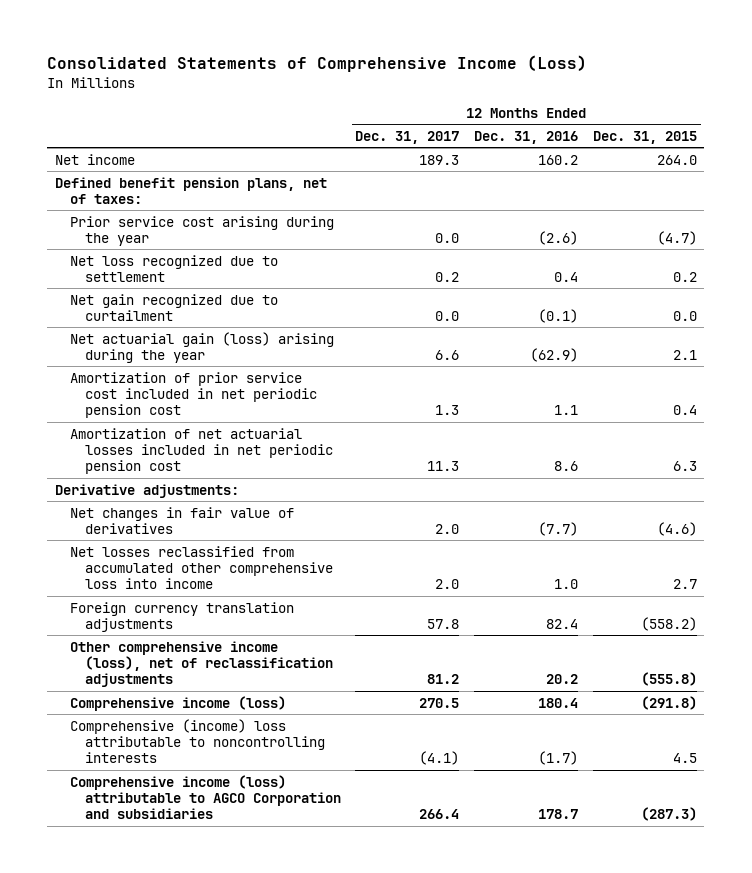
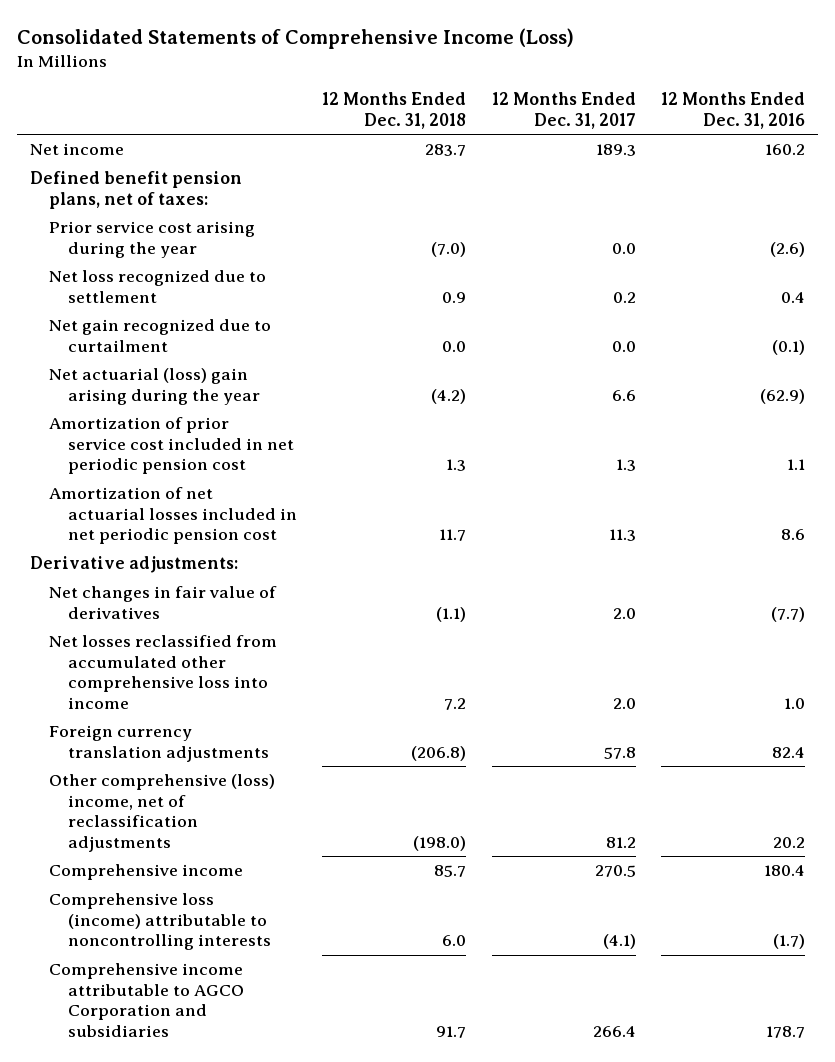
[592,130,697,144] Dec. 31, 2015 -> none
none -> [322,92,467,129] 12 Months Ended Dec. 31, 2018
[69,331,334,363] Net actuarial gain (loss) arising during the year -> [48,368,260,405] Net actuarial (loss) gain arising during the year
[69,640,333,688] Other comprehensive income (loss), net of reclassification adjustments -> [48,774,275,852] Other comprehensive (loss) income, net of reclassification adjustments
[69,695,286,711] Comprehensive income (loss) -> [48,864,243,881] Comprehensive income
[69,718,325,764] Comprehensive (income) loss attributable to noncontrolling interests -> [48,893,271,951] Comprehensive loss (income) attributable to noncontrolling interests
[69,774,341,820] Comprehensive income (loss) attributable to AGCO Corporation and subsidiaries -> [48,963,244,1037] Comprehensive income attributable to AGCO Corporation and subsidiaries

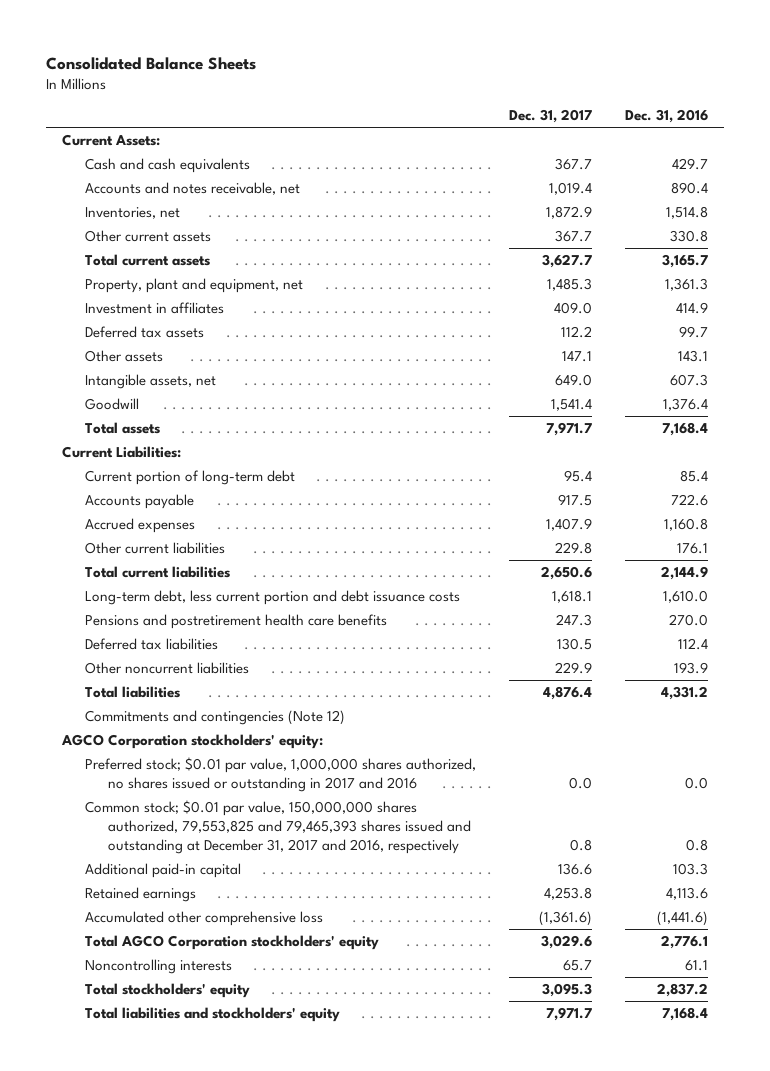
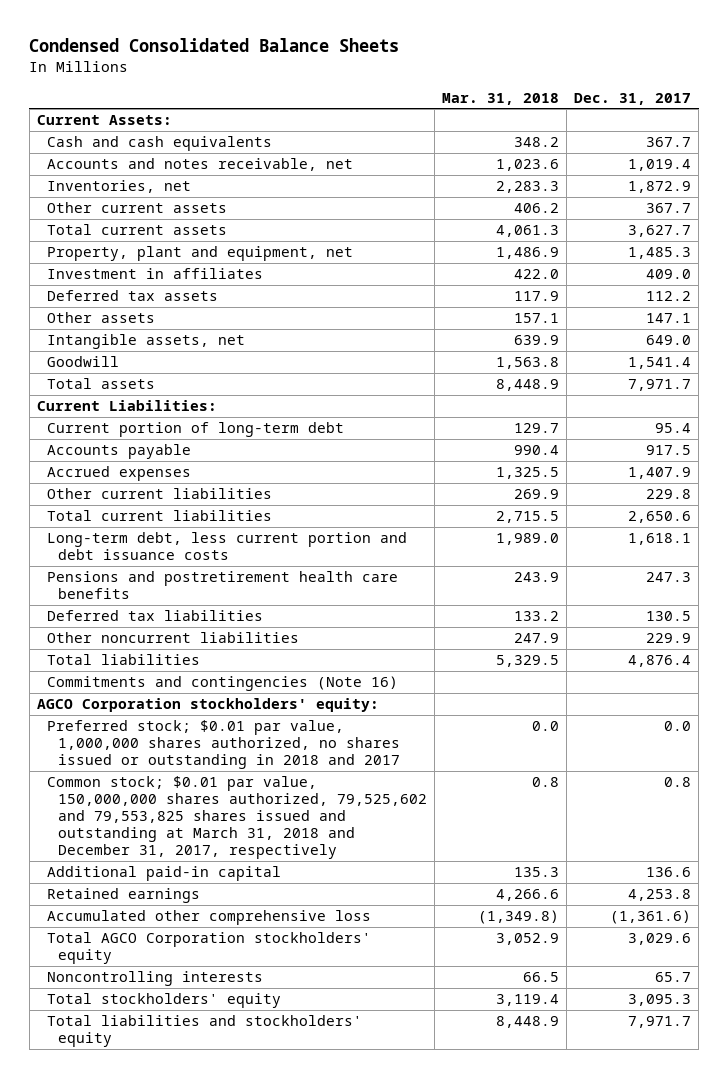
[45,56,256,70] Consolidated Balance Sheets -> [29,38,400,53] Condensed Consolidated Balance Sheets
[624,109,708,124] Dec. 31, 2016 -> none
none -> [441,92,559,105] Mar. 31, 2018
[84,709,345,725] Commitments and contingencies (Note 12) -> [47,676,399,692] Commitments and contingencies (Note 16)
[84,756,476,792] Preferred stock; $0.01 par value, 1,000,000 shares authorized, no shares issued or outstanding in 2017 and 2016 -> [47,720,400,770] Preferred stock; $0.01 par value, 1,000,000 shares authorized, no shares issued or outstanding in 2018 and 2017
[84,799,471,854] Common stock; $0.01 par value, 150,000,000 shares authorized, 79,553,825 and 79,465,393 shares issued and outstanding at December 31, 2017 and 2016, respectively -> [47,776,427,859] Common stock; $0.01 par value, 150,000,000 shares authorized, 79,525,602 and 79,553,825 shares issued and outstanding at March 31, 2018 and December 31, 2017, respectively

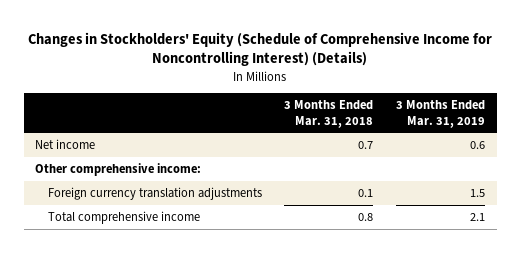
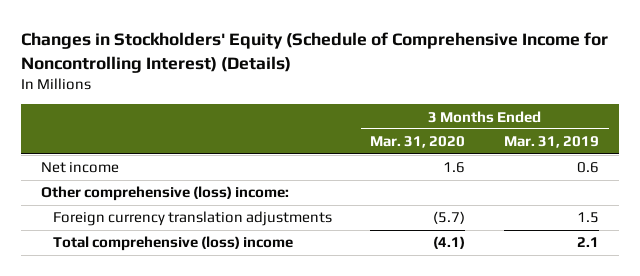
[284,100,374,128] 3 Months Ended Mar. 31, 2018 -> none
none -> [370,136,466,149] Mar. 31, 2020
[35,163,202,177] Other comprehensive income: -> [40,186,289,202] Other comprehensive (loss) income:
[47,211,200,225] Total comprehensive income -> [52,236,293,252] Total comprehensive (loss) income

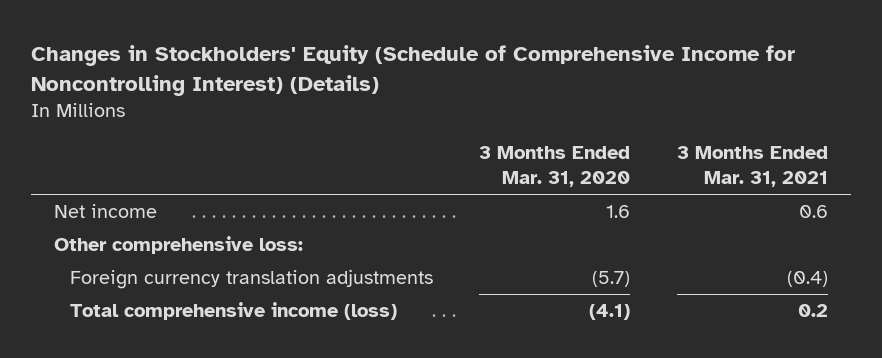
[504,136,600,149] Mar. 31, 2019 -> none
none -> [676,146,828,188] 3 Months Ended Mar. 31, 2021
[40,186,289,202] Other comprehensive (loss) income: -> [54,236,304,255] Other comprehensive loss:
[52,236,293,252] Total comprehensive (loss) income -> [69,302,397,321] Total comprehensive income (loss)

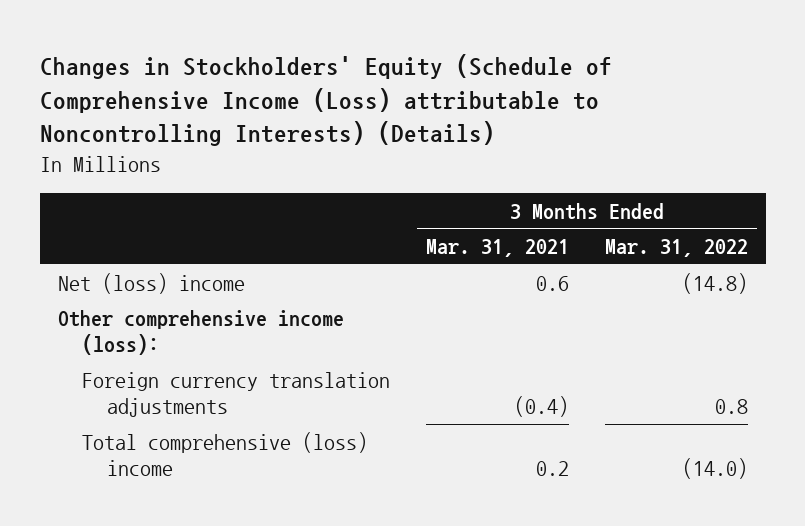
[30,44,795,96] Changes in Stockholders' Equity (Schedule of Comprehensive Income for Noncontrolling Interest) (Details) -> [39,53,612,147] Changes in Stockholders' Equity (Schedule of Comprehensive Income (Loss) attributable to Noncontrolling Interests) (Details)
[479,146,631,188] 3 Months Ended Mar. 31, 2020 -> none
none -> [604,238,748,257] Mar. 31, 2022
[54,204,158,219] Net income -> [57,272,245,294] Net (loss) income
[54,236,304,255] Other comprehensive loss: -> [57,309,344,355] Other comprehensive income (loss):
[69,302,397,321] Total comprehensive income (loss) -> [82,431,369,476] Total comprehensive (loss) income

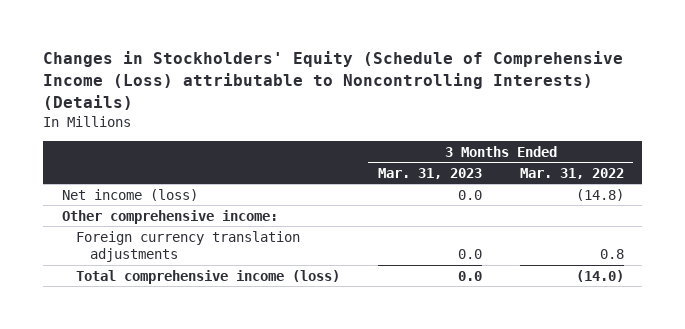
[426,238,570,257] Mar. 31, 2021 -> none
none -> [377,167,482,179] Mar. 31, 2023
[57,272,245,294] Net (loss) income -> [61,188,198,201] Net income (loss)
[57,309,344,355] Other comprehensive income (loss): -> [61,209,278,224] Other comprehensive income:
[82,431,369,476] Total comprehensive (loss) income -> [75,269,340,284] Total comprehensive income (loss)

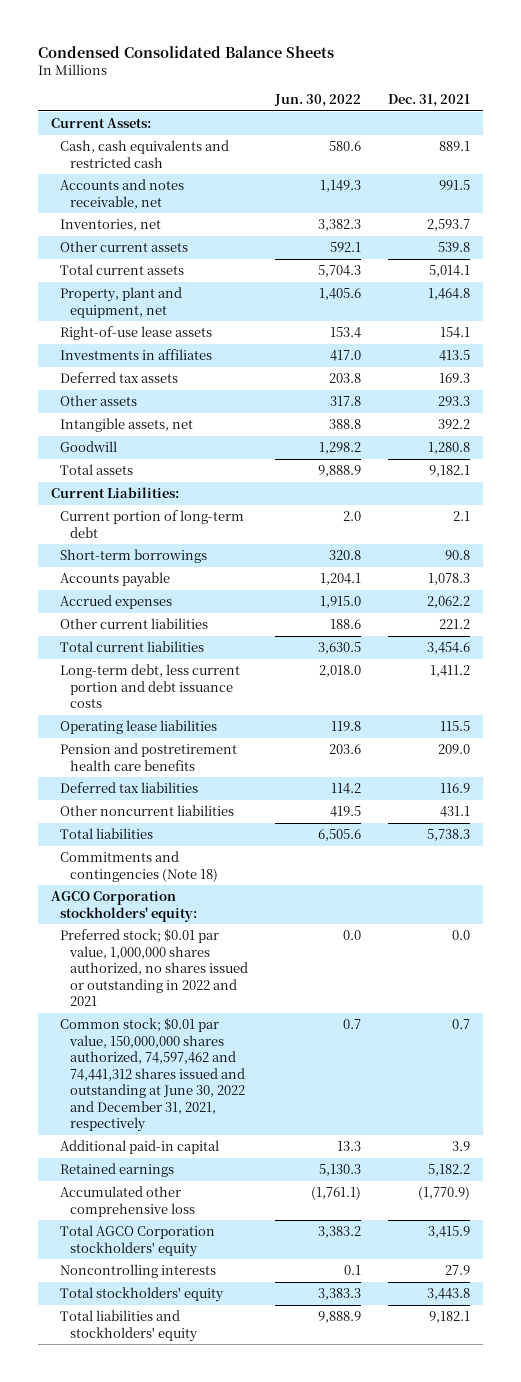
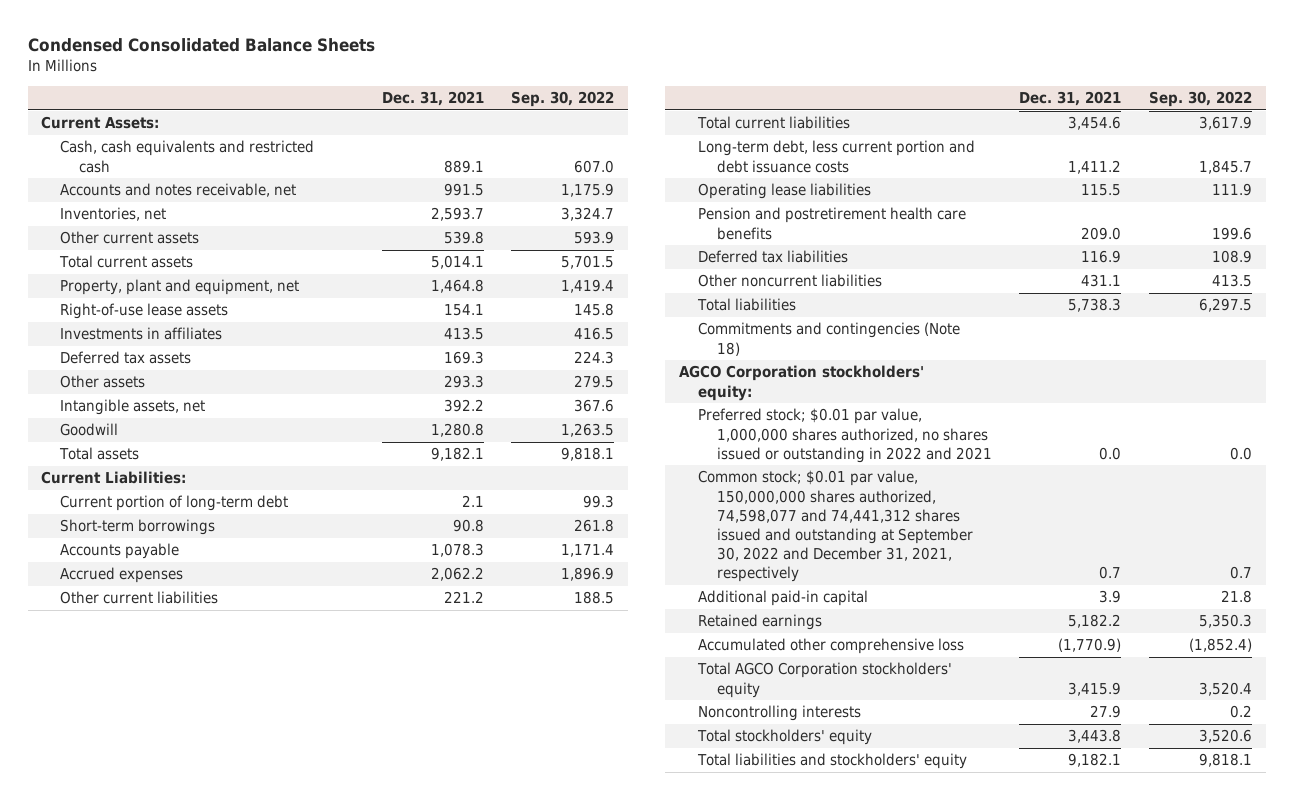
[273,93,361,107] Jun. 30, 2022 -> none
none -> [511,91,615,108] Sep. 30, 2022
[60,1018,245,1133] Common stock; $0.01 par value, 150,000,000 shares authorized, 74,597,462 and 74,441,312 shares issued and outstanding at June 30, 2022 and December 31, 2021, respectively -> [697,470,973,583] Common stock; $0.01 par value, 150,000,000 shares authorized, 74,598,077 and 74,441,312 shares issued and outstanding at September 30, 2022 and December 31, 2021, respectively

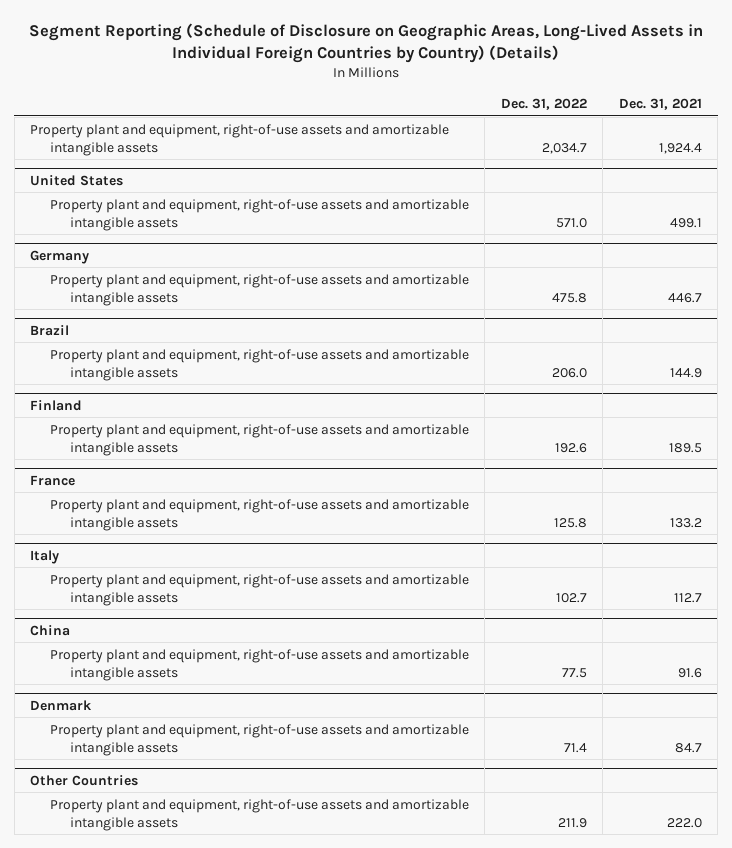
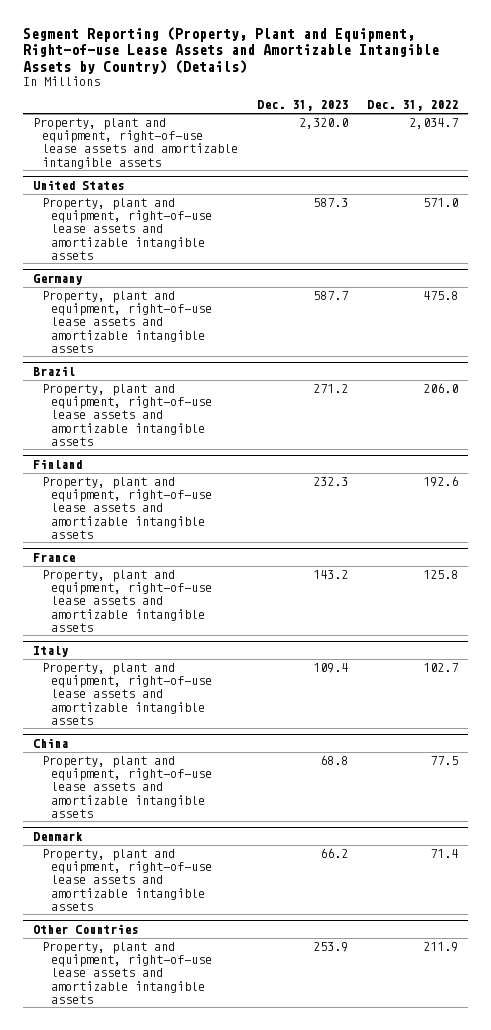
[28,23,703,64] Segment Reporting (Schedule of Disclosure on Geographic Areas, Long-Lived Assets in Individual Foreign Countries by Country) (Details) -> [23,27,440,74] Segment Reporting (Property, Plant and Equipment, Right-of-use Lease Assets and Amortizable Intangible Assets by Country) (Details)
[618,98,702,111] Dec. 31, 2021 -> none
none -> [257,100,349,112] Dec. 31, 2023
[30,123,450,156] Property plant and equipment, right-of-use assets and amortizable intangible assets -> [32,118,238,169] Property, plant and equipment, right-of-use lease assets and amortizable intangible assets
[50,198,470,231] Property plant and equipment, right-of-use assets and amortizable intangible assets -> [41,198,213,260] Property, plant and equipment, right-of-use lease assets and amortizable intangible assets
[50,273,470,306] Property plant and equipment, right-of-use assets and amortizable intangible assets -> [41,291,213,353] Property, plant and equipment, right-of-use lease assets and amortizable intangible assets
[50,348,470,381] Property plant and equipment, right-of-use assets and amortizable intangible assets -> [41,384,213,446] Property, plant and equipment, right-of-use lease assets and amortizable intangible assets
[50,423,470,456] Property plant and equipment, right-of-use assets and amortizable intangible assets -> [41,477,213,539] Property, plant and equipment, right-of-use lease assets and amortizable intangible assets
[50,498,470,531] Property plant and equipment, right-of-use assets and amortizable intangible assets -> [41,570,213,632] Property, plant and equipment, right-of-use lease assets and amortizable intangible assets
[50,573,470,606] Property plant and equipment, right-of-use assets and amortizable intangible assets -> [41,663,213,725] Property, plant and equipment, right-of-use lease assets and amortizable intangible assets
[50,648,470,681] Property plant and equipment, right-of-use assets and amortizable intangible assets -> [41,756,213,818] Property, plant and equipment, right-of-use lease assets and amortizable intangible assets
[50,723,470,756] Property plant and equipment, right-of-use assets and amortizable intangible assets -> [41,849,213,911] Property, plant and equipment, right-of-use lease assets and amortizable intangible assets
[50,798,470,831] Property plant and equipment, right-of-use assets and amortizable intangible assets -> [41,942,213,1004] Property, plant and equipment, right-of-use lease assets and amortizable intangible assets

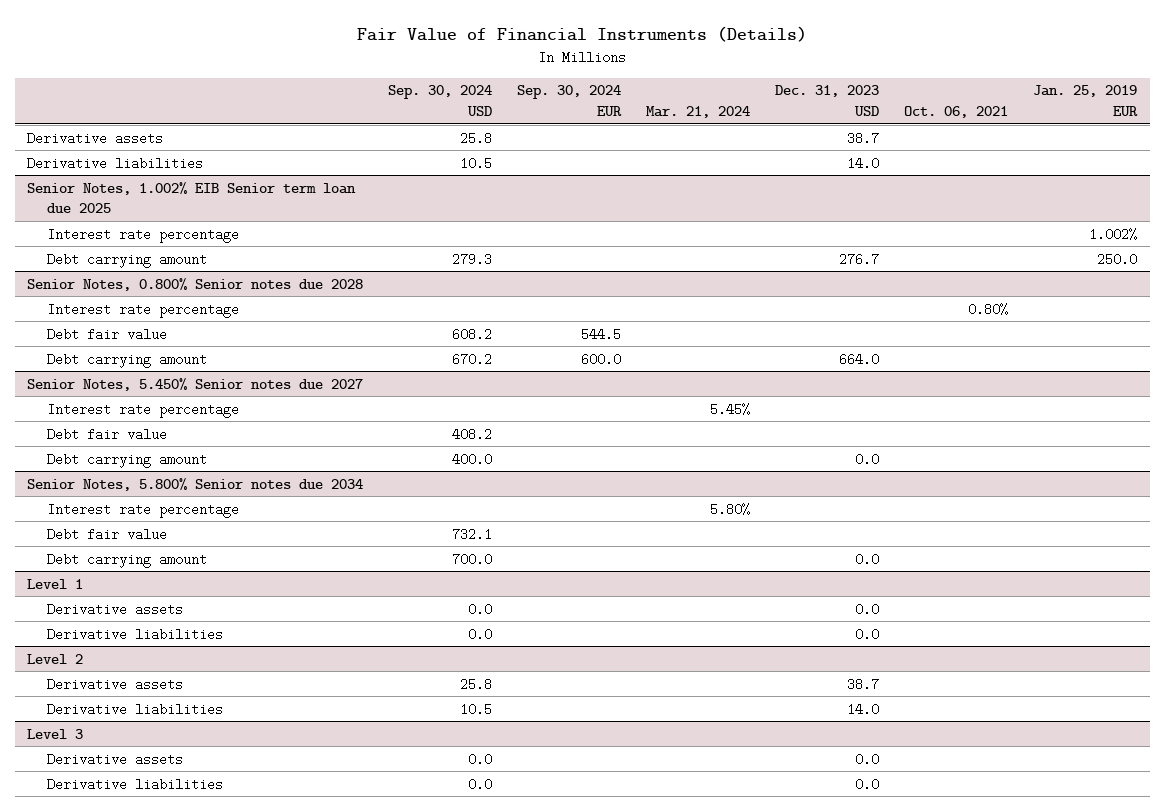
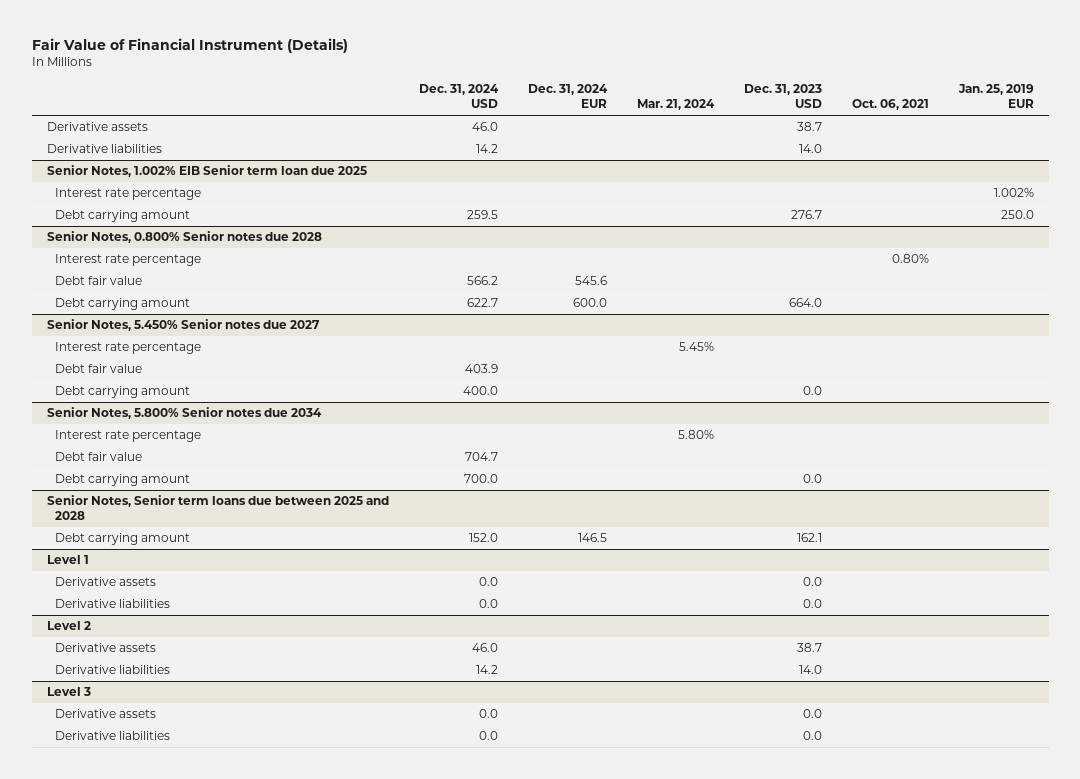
[357,25,808,42] Fair Value of Financial Instruments (Details) -> [31,38,348,54] Fair Value of Financial Instrument (Details)
[388,85,493,116] Sep. 30, 2024 USD -> none
[517,85,623,116] Sep. 30, 2024 EUR -> none
none -> [418,84,499,109] Dec. 31, 2024 USD
none -> [527,84,608,109] Dec. 31, 2024 EUR
none -> [46,495,389,521] Senior Notes, Senior term loans due between 2025 and 2028
none -> [54,533,190,546] Debt carrying amount

